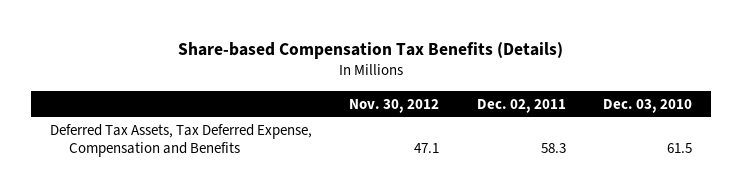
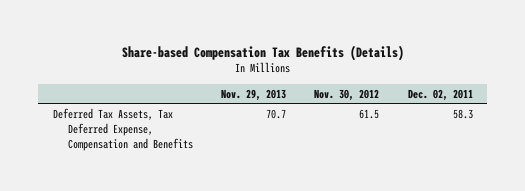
[603,98,693,113] Dec. 03, 2010 -> none
none -> [221,88,287,101] Nov. 29, 2013
[414,142,440,153] 47.1 -> [359,108,380,119] 61.5

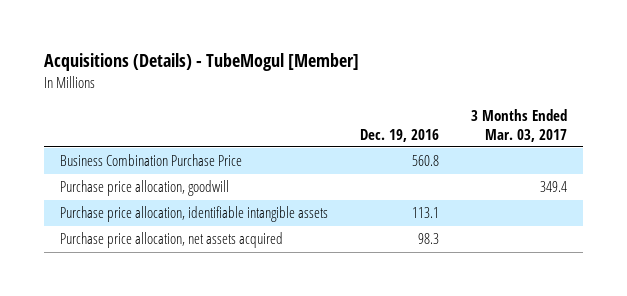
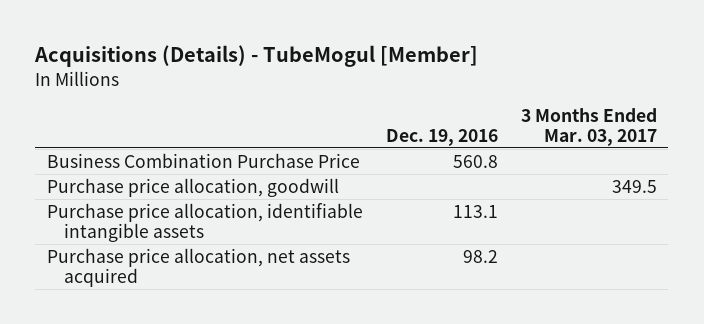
[540,181,568,193] 349.4 -> [611,179,657,193] 349.5
[418,233,440,245] 98.3 -> [462,249,498,263] 98.2

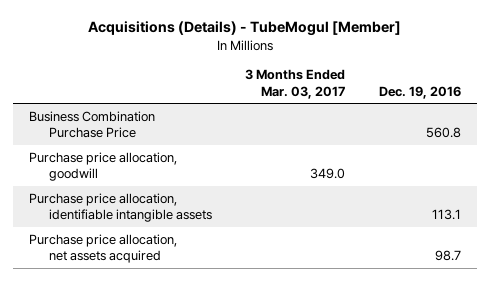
[611,179,657,193] 349.5 -> [310,168,346,180] 349.0
[462,249,498,263] 98.2 -> [434,250,461,262] 98.7

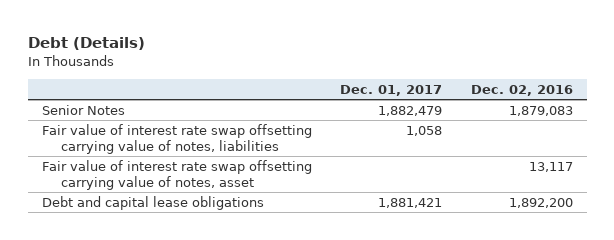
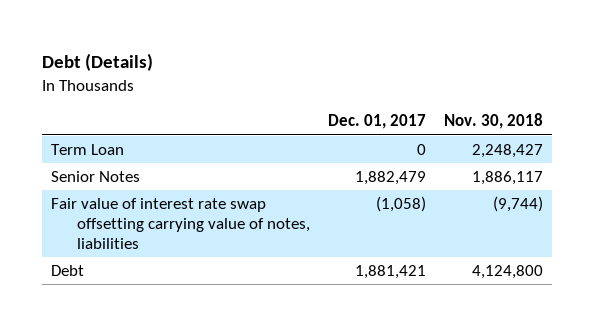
[470,84,573,96] Dec. 02, 2016 -> none
none -> [443,113,543,130] Nov. 30, 2018
none -> [51,144,125,156] Term Loan
[41,159,312,190] Fair value of interest rate swap offsetting carrying value of notes, asset -> none
[406,125,443,136] 1,058 -> [375,196,426,213] (1,058)
[41,195,264,210] Debt and capital lease obligations -> [51,265,85,277] Debt

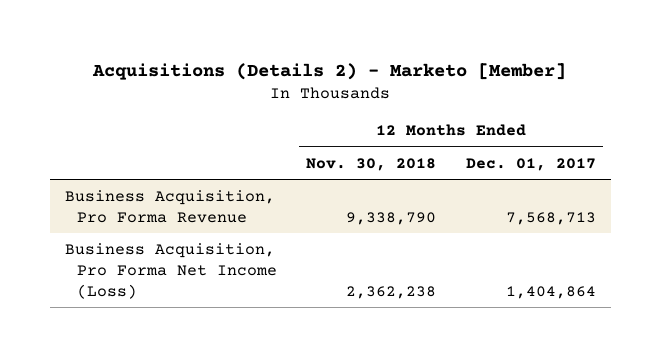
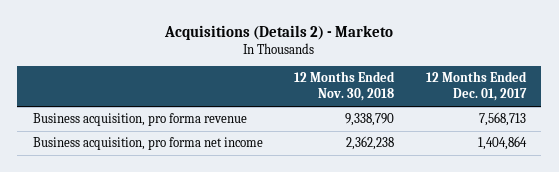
[92,62,567,80] Acquisitions (Details 2) - Marketo [Member] -> [164,24,394,40] Acquisitions (Details 2) - Marketo
[64,189,275,224] Business Acquisition, Pro Forma Revenue -> [33,113,248,127] Business acquisition, pro forma revenue
[64,242,277,300] Business Acquisition, Pro Forma Net Income (Loss) -> [33,137,264,151] Business acquisition, pro forma net income

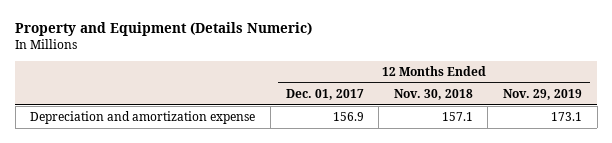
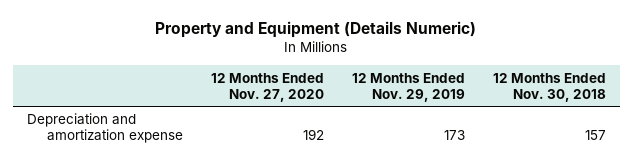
[285,88,364,100] Dec. 01, 2017 -> none
none -> [211,72,325,102] 12 Months Ended Nov. 27, 2020
[441,112,473,122] 157.1 -> [585,130,607,141] 157
[551,112,583,122] 173.1 -> [444,130,466,141] 173

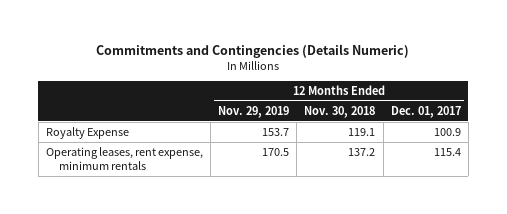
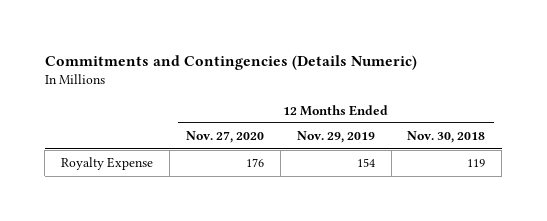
[390,105,461,118] Dec. 01, 2017 -> none
none -> [185,131,264,144] Nov. 27, 2020
[45,146,203,171] Operating leases, rent expense, minimum rentals -> none
[262,127,290,136] 153.7 -> [356,158,375,168] 154
[348,127,376,136] 119.1 -> [467,159,486,168] 119

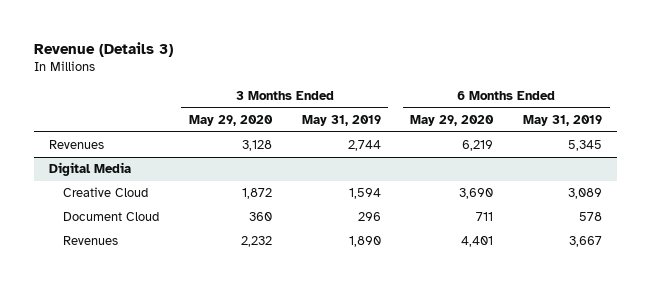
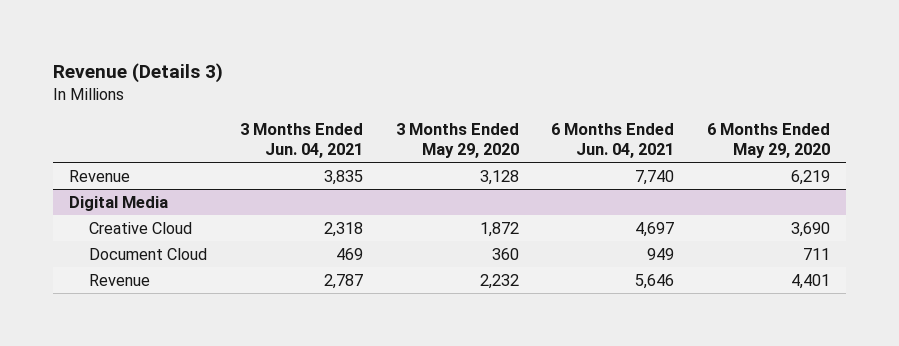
[301,115,381,127] May 31, 2019 -> none
[523,115,603,127] May 31, 2019 -> none
none -> [240,123,364,158] 3 Months Ended Jun. 04, 2021
none -> [551,123,675,158] 6 Months Ended Jun. 04, 2021
[48,140,104,150] Revenues -> [69,169,131,182] Revenue
[62,236,118,246] Revenues -> [89,273,151,286] Revenue

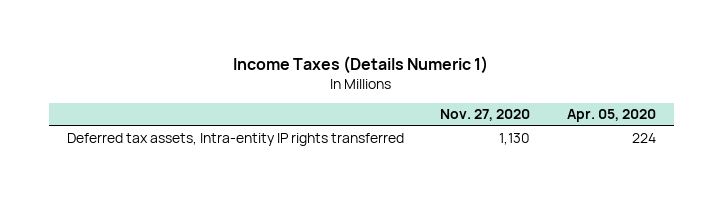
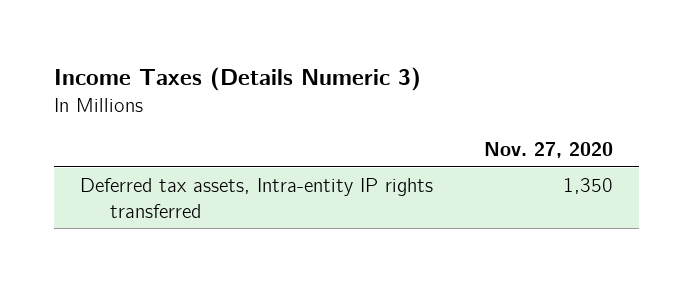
[233,56,489,75] Income Taxes (Details Numeric 1) -> [53,66,421,91] Income Taxes (Details Numeric 3)
[567,109,657,123] Apr. 05, 2020 -> none
[499,133,531,146] 1,130 -> [562,178,613,195] 1,350

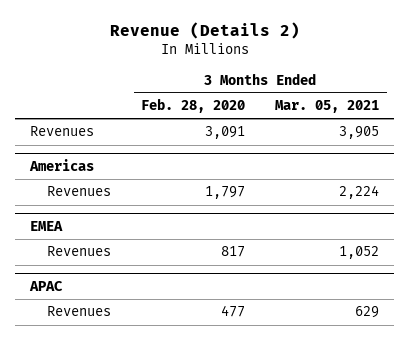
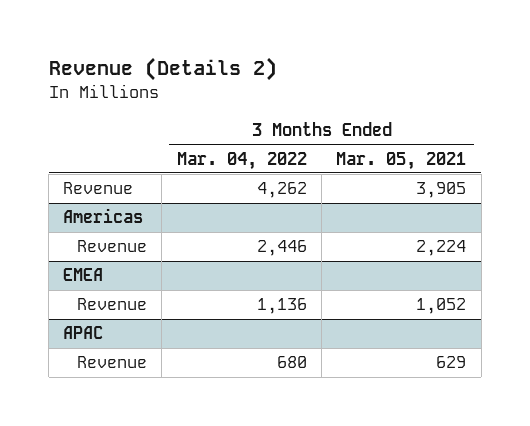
[141,98,246,114] Feb. 28, 2020 -> none
none -> [176,151,307,170] Mar. 04, 2022
[30,126,95,137] Revenues -> [63,182,134,195] Revenue
[47,186,112,197] Revenues -> [77,240,148,253] Revenue
[47,246,112,257] Revenues -> [77,298,148,311] Revenue
[47,306,112,317] Revenues -> [77,356,148,369] Revenue

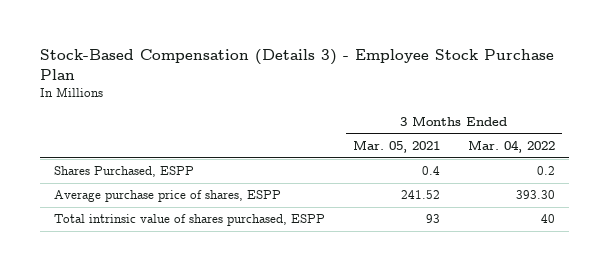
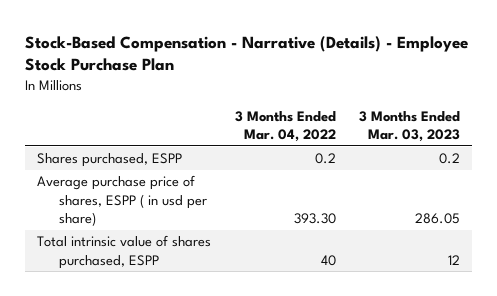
[39,48,554,80] Stock-Based Compensation (Details 3) - Employee Stock Purchase Plan -> [24,35,468,72] Stock-Based Compensation - Narrative (Details) - Employee Stock Purchase Plan
[352,140,440,154] Mar. 05, 2021 -> none
none -> [359,110,461,143] 3 Months Ended Mar. 03, 2023
[53,166,194,178] Shares Purchased, ESPP -> [36,153,182,168] Shares purchased, ESPP
[53,190,281,203] Average purchase price of shares, ESPP -> [36,175,207,227] Average purchase price of shares, ESPP ( in usd per share)

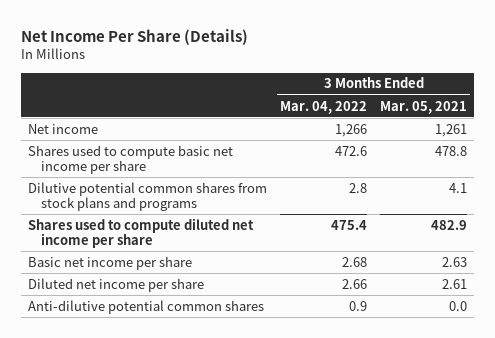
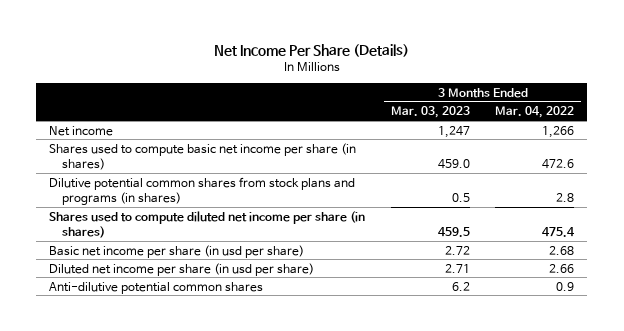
[380,100,468,114] Mar. 05, 2021 -> none
none -> [390,106,470,119] Mar. 03, 2023
[27,144,233,175] Shares used to compute basic net income per share -> [49,142,357,170] Shares used to compute basic net income per share (in shares)
[27,181,267,212] Dilutive potential common shares from stock plans and programs -> [49,176,356,205] Dilutive potential common shares from stock plans and programs (in shares)
[27,217,254,249] Shares used to compute diluted net income per share -> [49,210,366,238] Shares used to compute diluted net income per share (in shares)
[27,255,192,270] Basic net income per share -> [49,244,305,258] Basic net income per share (in usd per share)
[27,277,204,292] Diluted net income per share -> [49,262,315,276] Diluted net income per share (in usd per share)

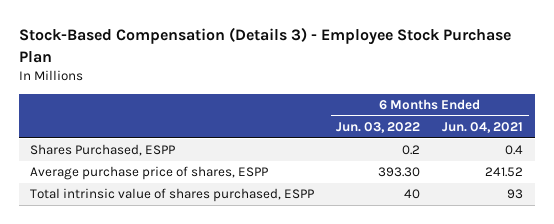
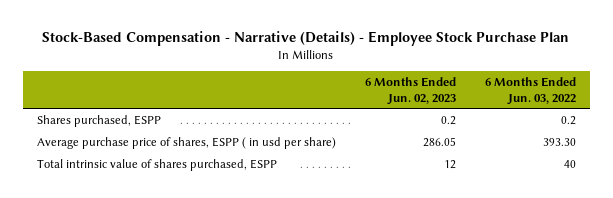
[19,27,512,63] Stock-Based Compensation (Details 3) - Employee Stock Purchase Plan -> [42,31,570,47] Stock-Based Compensation - Narrative (Details) - Employee Stock Purchase Plan
[442,121,524,133] Jun. 04, 2021 -> none
none -> [364,77,456,105] 6 Months Ended Jun. 02, 2023
[30,144,176,157] Shares Purchased, ESPP -> [37,114,162,127] Shares purchased, ESPP
[30,166,269,181] Average purchase price of shares, ESPP -> [37,136,337,149] Average purchase price of shares, ESPP ( in usd per share)

